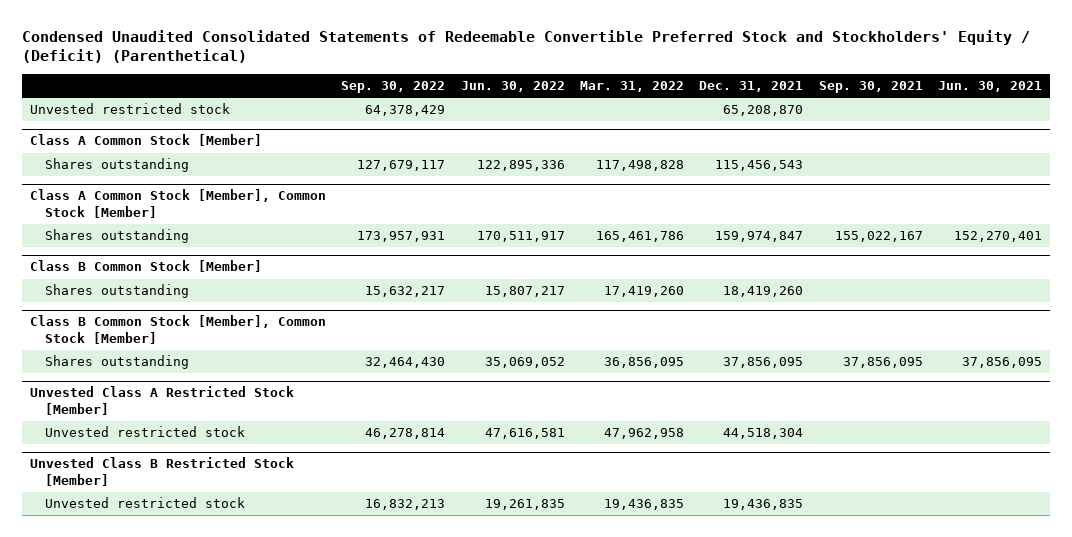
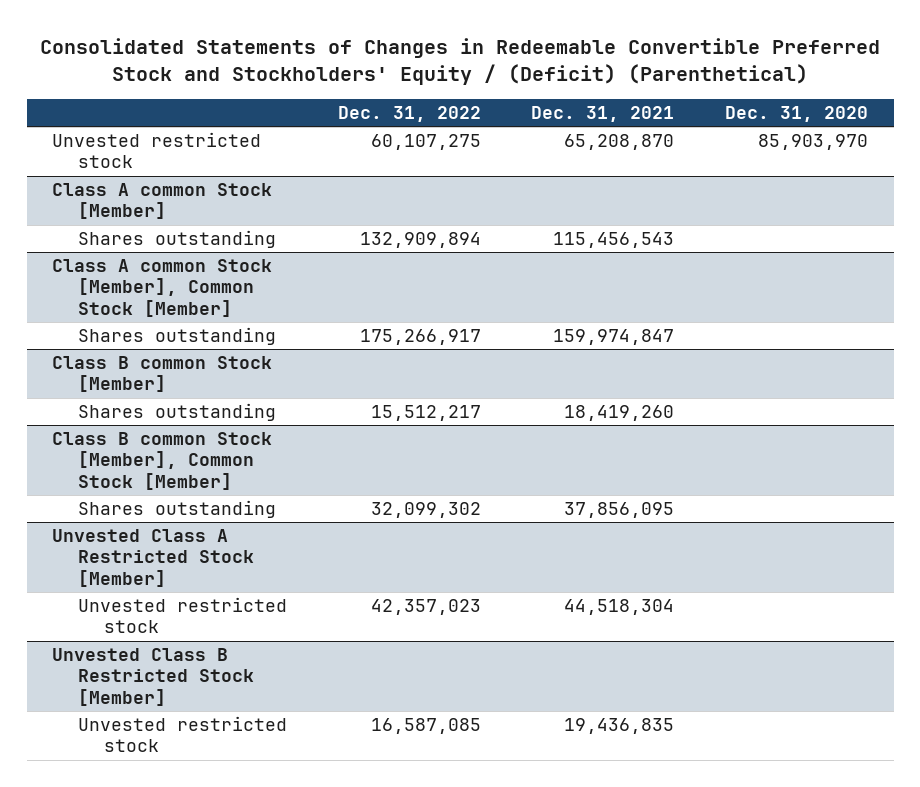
[22,29,1031,63] Condensed Unaudited Consolidated Statements of Redeemable Convertible Preferred Stock and Stockholders' Equity / (Deficit) (Parenthetical) -> [40,37,881,86] Consolidated Statements of Changes in Redeemable Convertible Preferred Stock and Stockholders' Equity / (Deficit) (Parenthetical)
[341,80,446,93] Sep. 30, 2022 -> none
[460,80,565,92] Jun. 30, 2022 -> none
[579,80,684,92] Mar. 31, 2022 -> none
[818,80,923,93] Sep. 30, 2021 -> none
[938,80,1043,92] Jun. 30, 2021 -> none
none -> [337,105,481,122] Dec. 31, 2022
none -> [725,105,869,122] Dec. 31, 2020
[29,134,262,147] Class A Common Stock [Member] -> [51,183,272,220] Class A common Stock [Member]
[29,189,326,218] Class A Common Stock [Member], Common Stock [Member] -> [51,259,272,317] Class A common Stock [Member], Common Stock [Member]
[29,260,262,273] Class B Common Stock [Member] -> [51,356,272,393] Class B common Stock [Member]
[29,315,326,344] Class B Common Stock [Member], Common Stock [Member] -> [51,432,272,490] Class B common Stock [Member], Common Stock [Member]

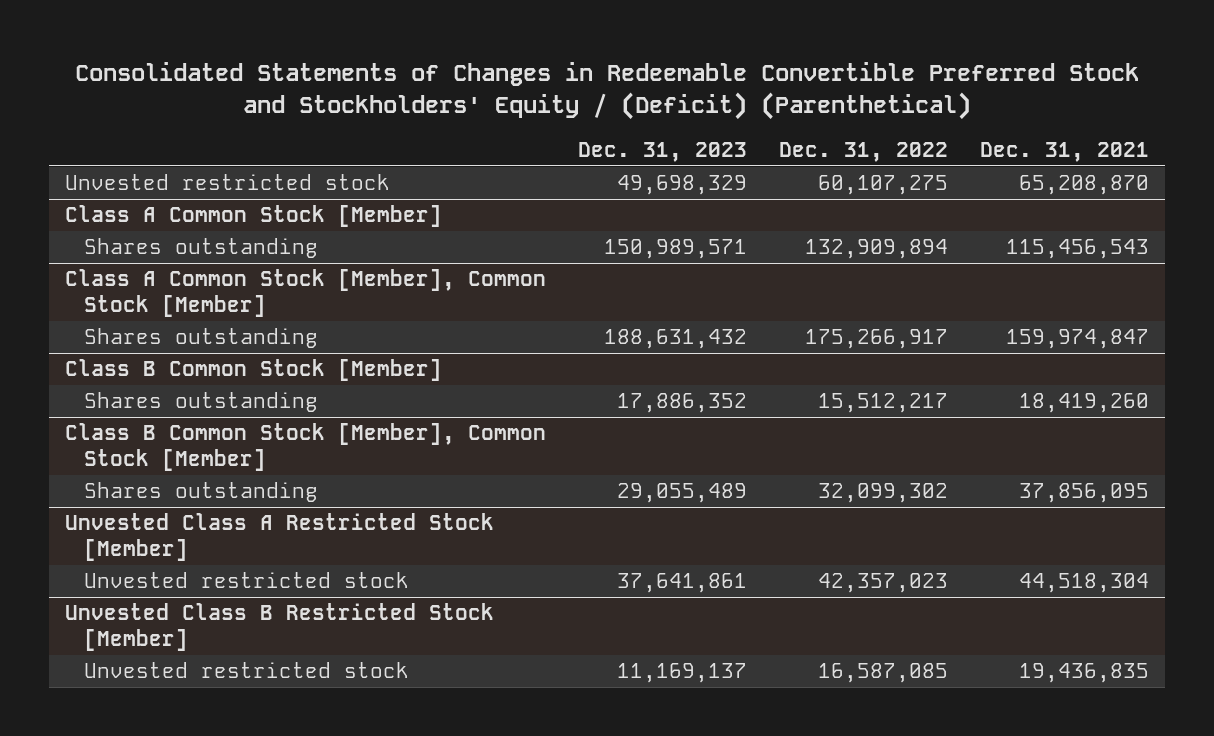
[725,105,869,122] Dec. 31, 2020 -> none
none -> [578,141,748,162] Dec. 31, 2023
[51,183,272,220] Class A common Stock [Member] -> [65,205,443,228] Class A Common Stock [Member]
[51,259,272,317] Class A common Stock [Member], Common Stock [Member] -> [65,269,547,317] Class A Common Stock [Member], Common Stock [Member]
[51,356,272,393] Class B common Stock [Member] -> [65,359,443,382] Class B Common Stock [Member]
[51,432,272,490] Class B common Stock [Member], Common Stock [Member] -> [65,423,547,471] Class B Common Stock [Member], Common Stock [Member]

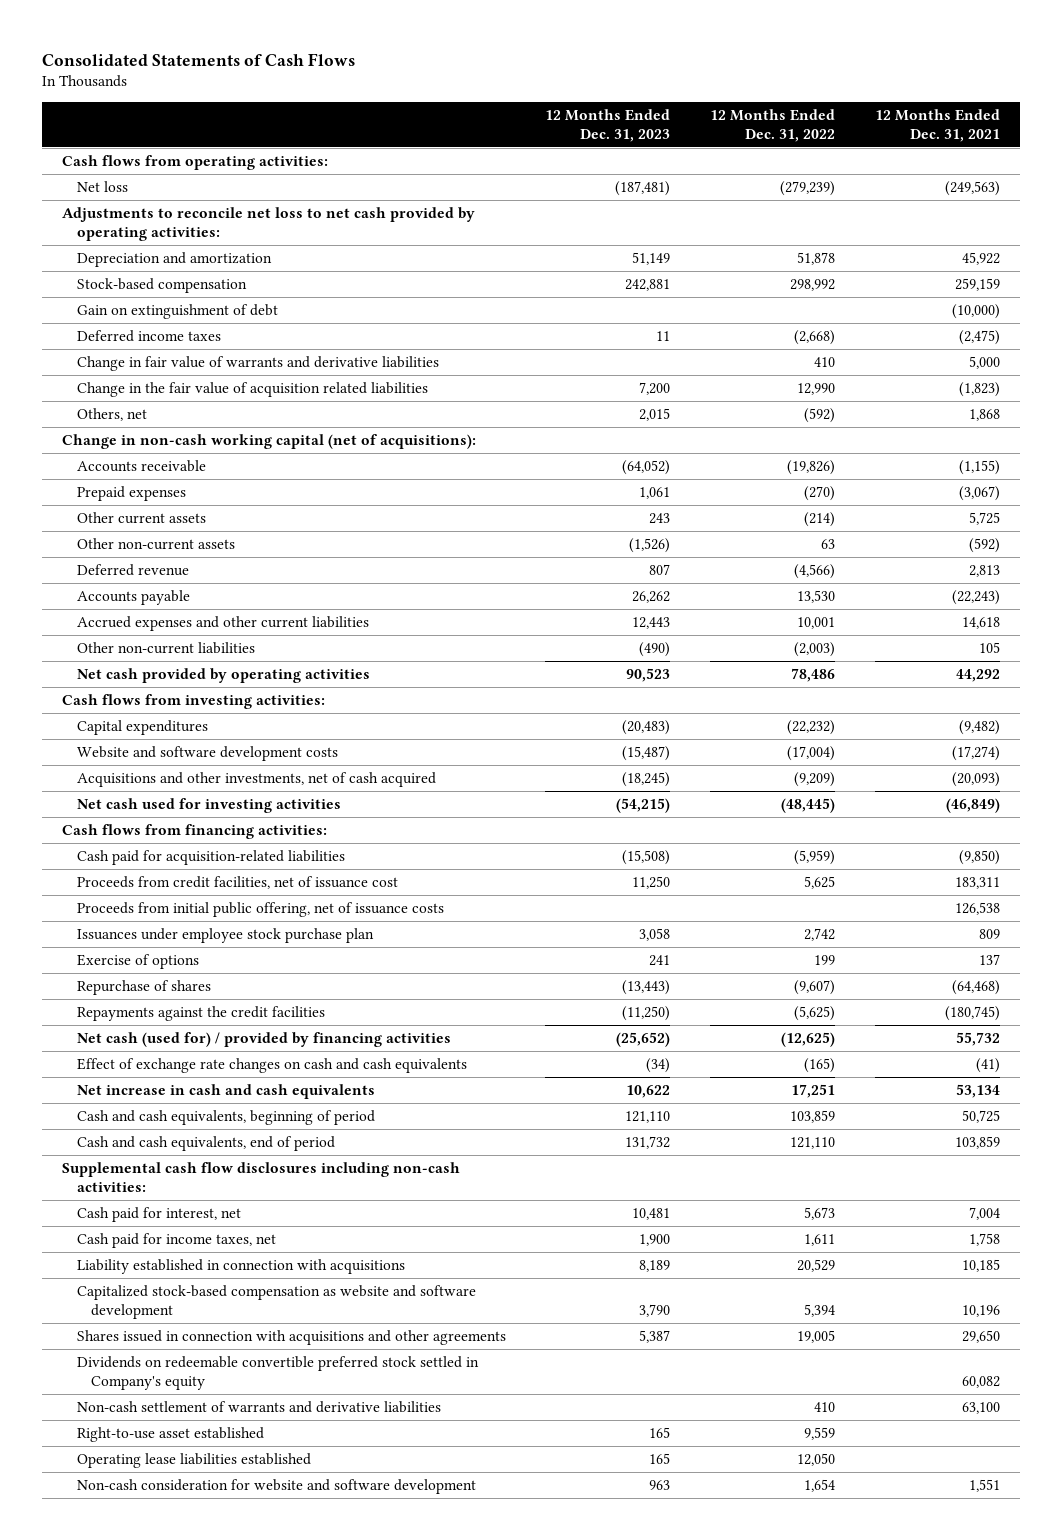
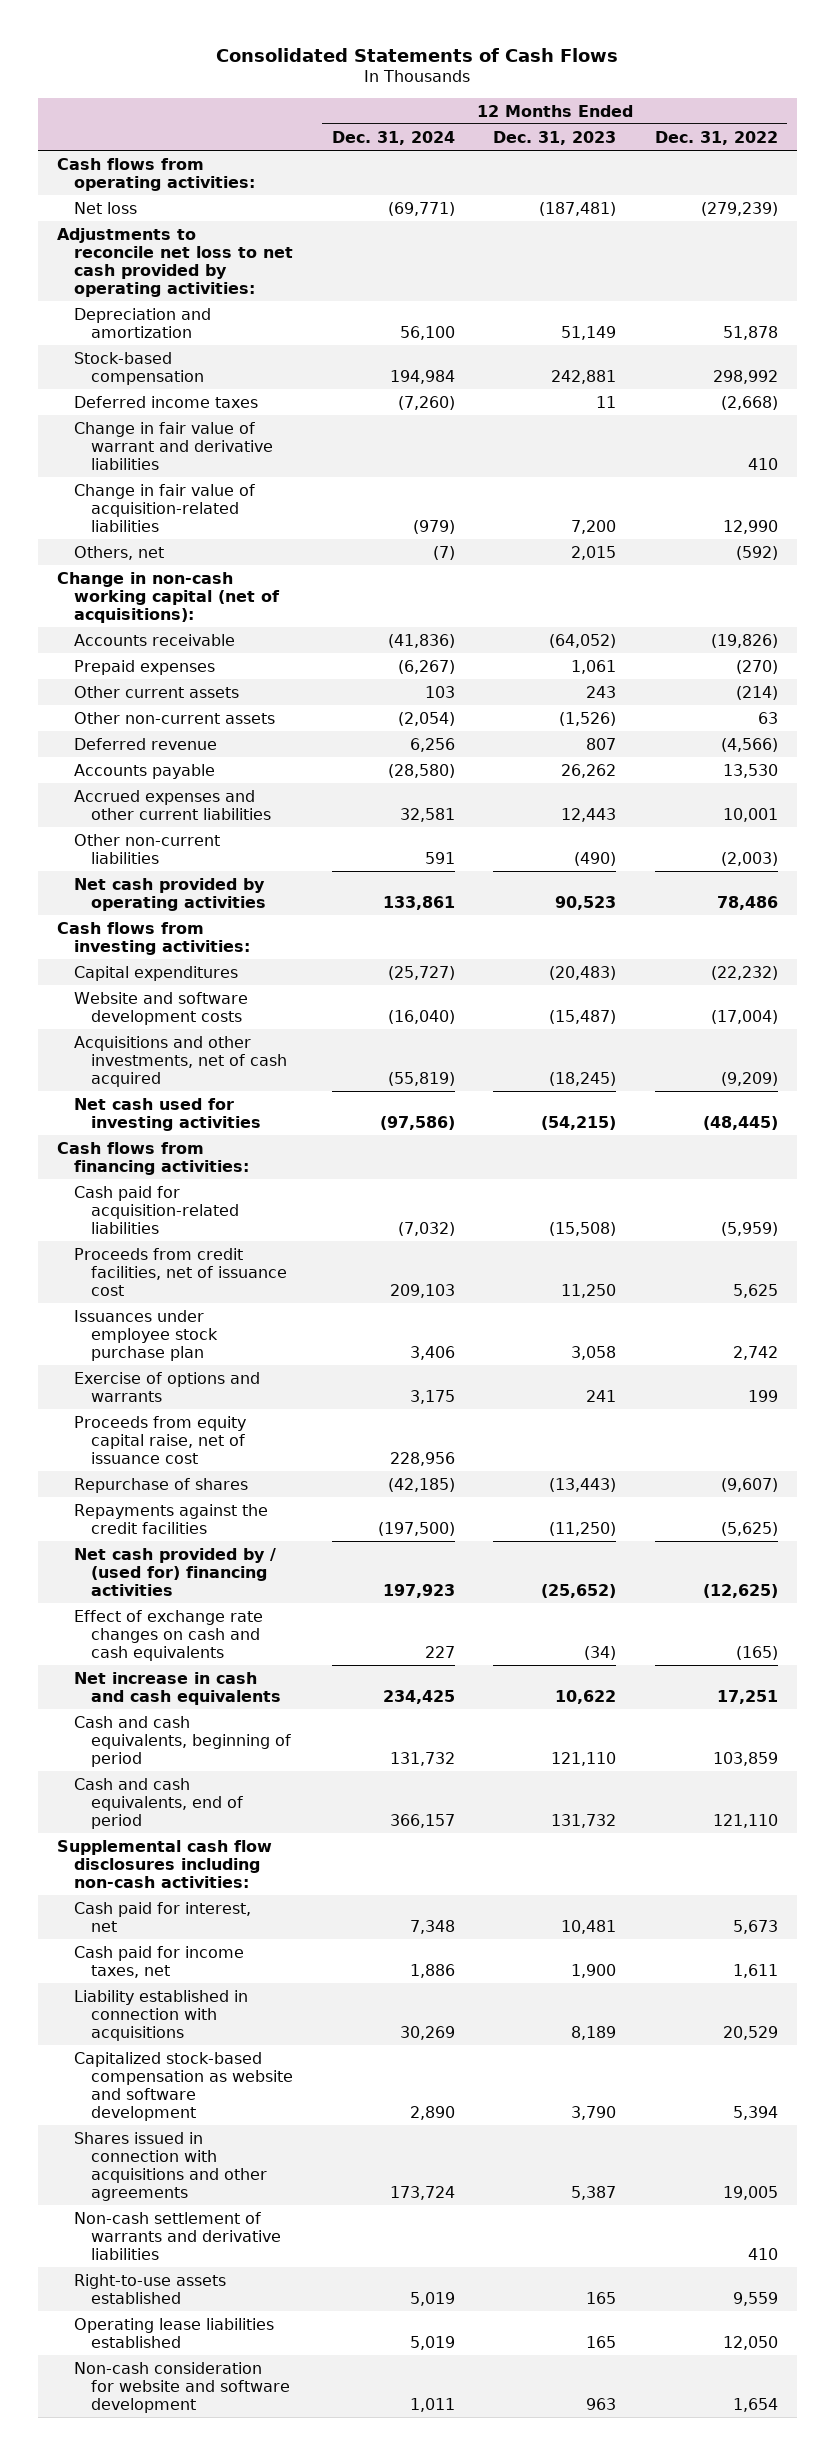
[874,108,1000,142] 12 Months Ended Dec. 31, 2021 -> none
none -> [331,130,455,145] Dec. 31, 2024
[76,303,278,319] Gain on extinguishment of debt -> none
[76,355,439,371] Change in fair value of warrants and derivative liabilities -> [73,421,274,470] Change in fair value of warrant and derivative liabilities
[76,381,428,397] Change in the fair value of acquisition related liabilities -> [73,483,255,532] Change in fair value of acquisition-related liabilities
[76,901,444,917] Proceeds from initial public offering, net of issuance costs -> none
[76,953,199,969] Exercise of options -> [73,1371,260,1402] Exercise of options and warrants
none -> [73,1415,246,1464] Proceeds from equity capital raise, net of issuance cost
[76,1031,451,1047] Net cash (used for) / provided by financing activities -> [73,1547,276,1596] Net cash provided by / (used for) financing activities
[76,1355,479,1391] Dividends on redeemable convertible preferred stock settled in Company's equity -> none
[76,1426,264,1442] Right-to-use asset established -> [73,2273,226,2304] Right-to-use assets established

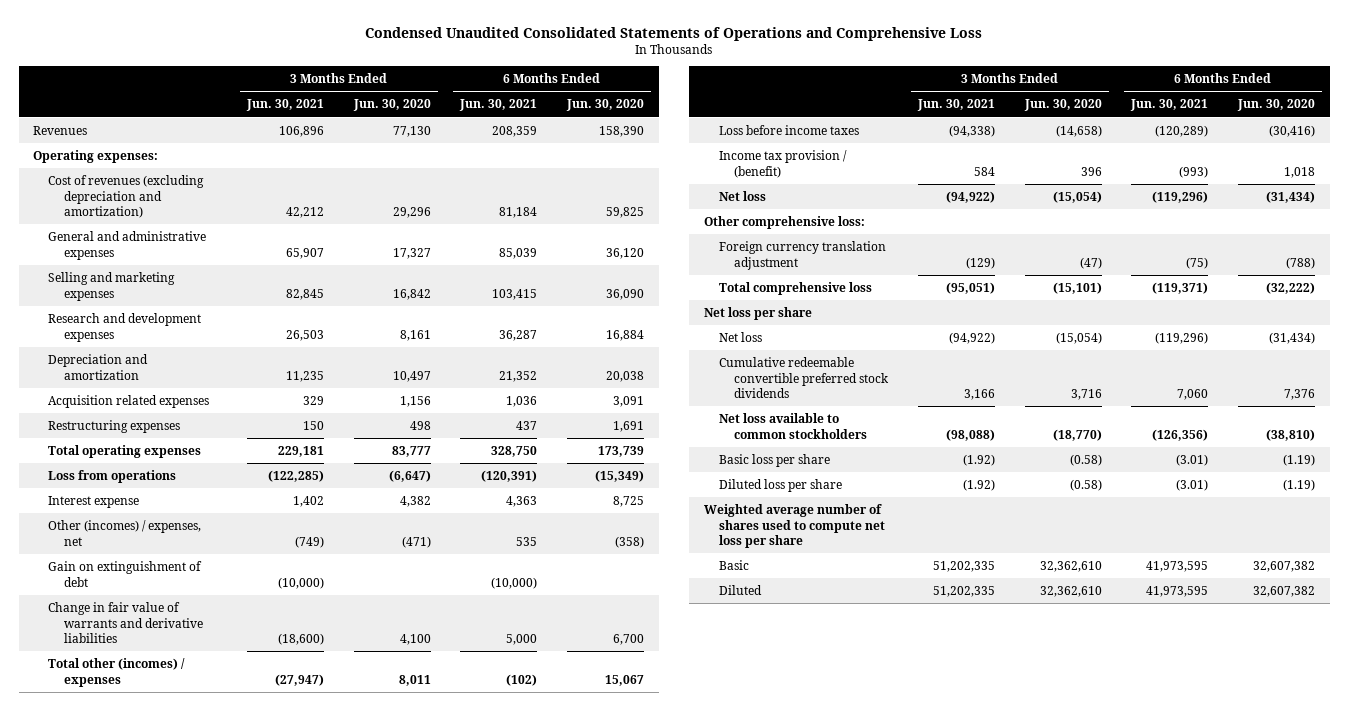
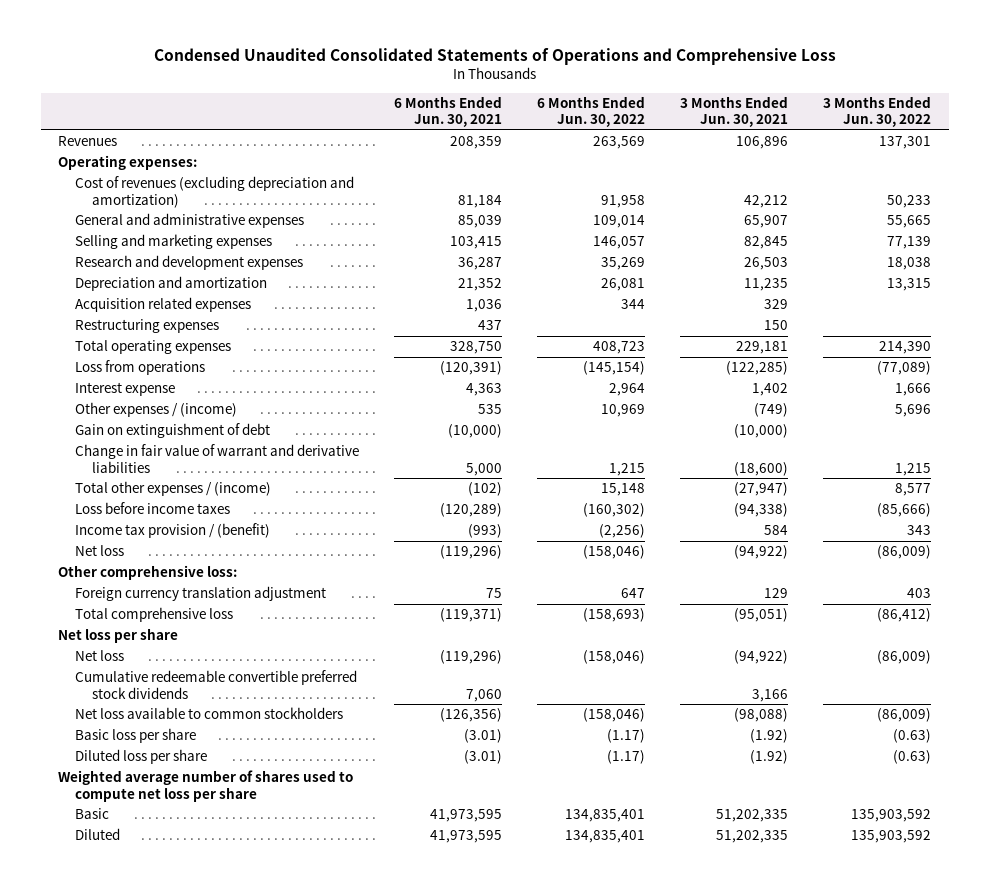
[352,99,431,112] Jun. 30, 2020 -> none
[565,99,644,112] Jun. 30, 2020 -> none
none -> [537,96,646,128] 6 Months Ended Jun. 30, 2022
none -> [823,96,932,128] 3 Months Ended Jun. 30, 2022
[48,519,202,546] Other (incomes) / expenses, net -> [74,402,237,418] Other expenses / (income)
[48,601,203,644] Change in fair value of warrants and derivative liabilities -> [74,444,359,473] Change in fair value of warrant and derivative liabilities
[48,657,186,687] Total other (incomes) / expenses -> [74,481,271,497] Total other expenses / (income)
[965,256,995,269] (129) -> [764,588,789,599] 129
[1186,256,1209,269] (75) -> [485,588,502,599] 75

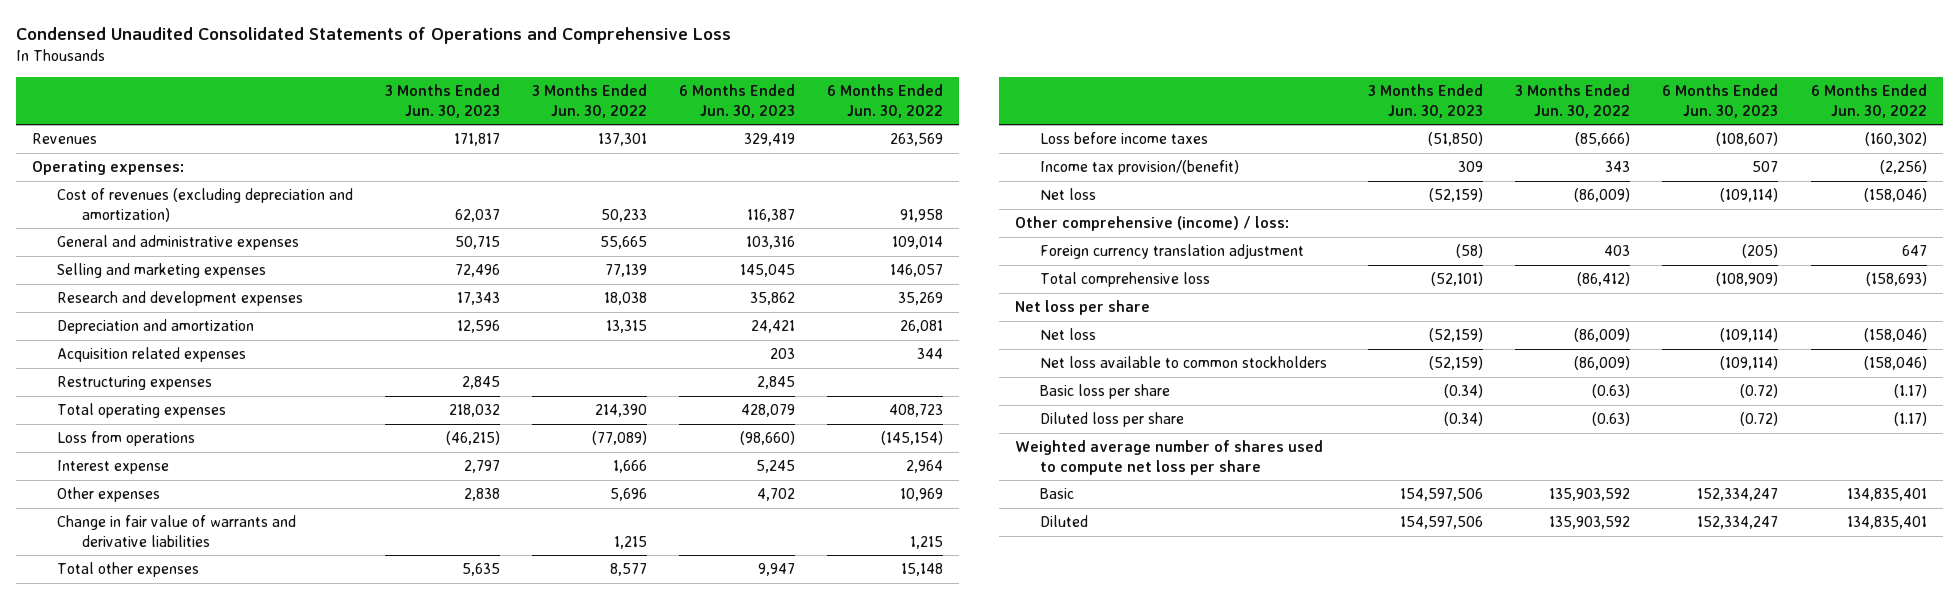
[393,96,502,128] 6 Months Ended Jun. 30, 2021 -> none
[680,96,789,128] 3 Months Ended Jun. 30, 2021 -> none
none -> [384,84,500,118] 3 Months Ended Jun. 30, 2023
none -> [679,84,796,118] 6 Months Ended Jun. 30, 2023
[74,423,270,439] Gain on extinguishment of debt -> none
[74,402,237,418] Other expenses / (income) -> [56,487,160,503] Other expenses
[74,444,359,473] Change in fair value of warrant and derivative liabilities -> [56,515,296,547] Change in fair value of warrants and derivative liabilities
[74,481,271,497] Total other expenses / (income) -> [56,562,199,578] Total other expenses
[74,523,270,539] Income tax provision / (benefit) -> [1039,160,1239,176] Income tax provision/(benefit)
[58,565,238,581] Other comprehensive loss: -> [1014,216,1289,232] Other comprehensive (income) / loss:
[74,670,357,699] Cumulative redeemable convertible preferred stock dividends -> none

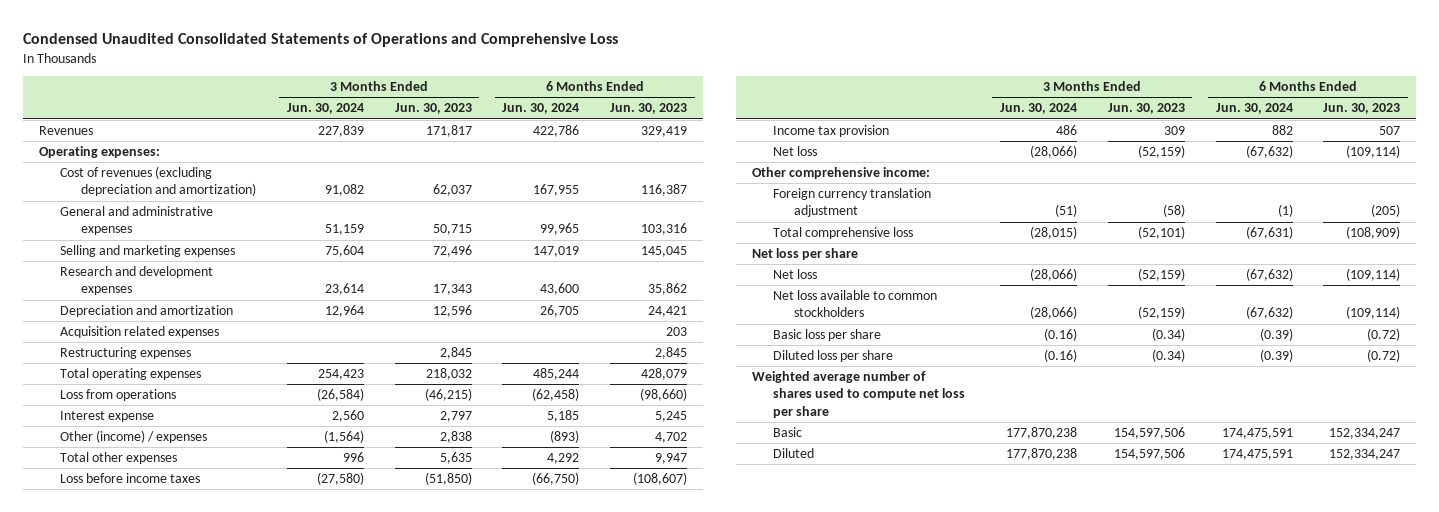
[532,84,648,118] 3 Months Ended Jun. 30, 2022 -> none
[827,84,944,118] 6 Months Ended Jun. 30, 2022 -> none
none -> [286,103,364,115] Jun. 30, 2024
none -> [502,103,580,115] Jun. 30, 2024
[56,515,296,547] Change in fair value of warrants and derivative liabilities -> none
[56,487,160,503] Other expenses -> [59,430,207,444] Other (income) / expenses
[1039,160,1239,176] Income tax provision/(benefit) -> [772,125,889,138] Income tax provision
[1014,216,1289,232] Other comprehensive (income) / loss: -> [751,167,930,180] Other comprehensive income:

